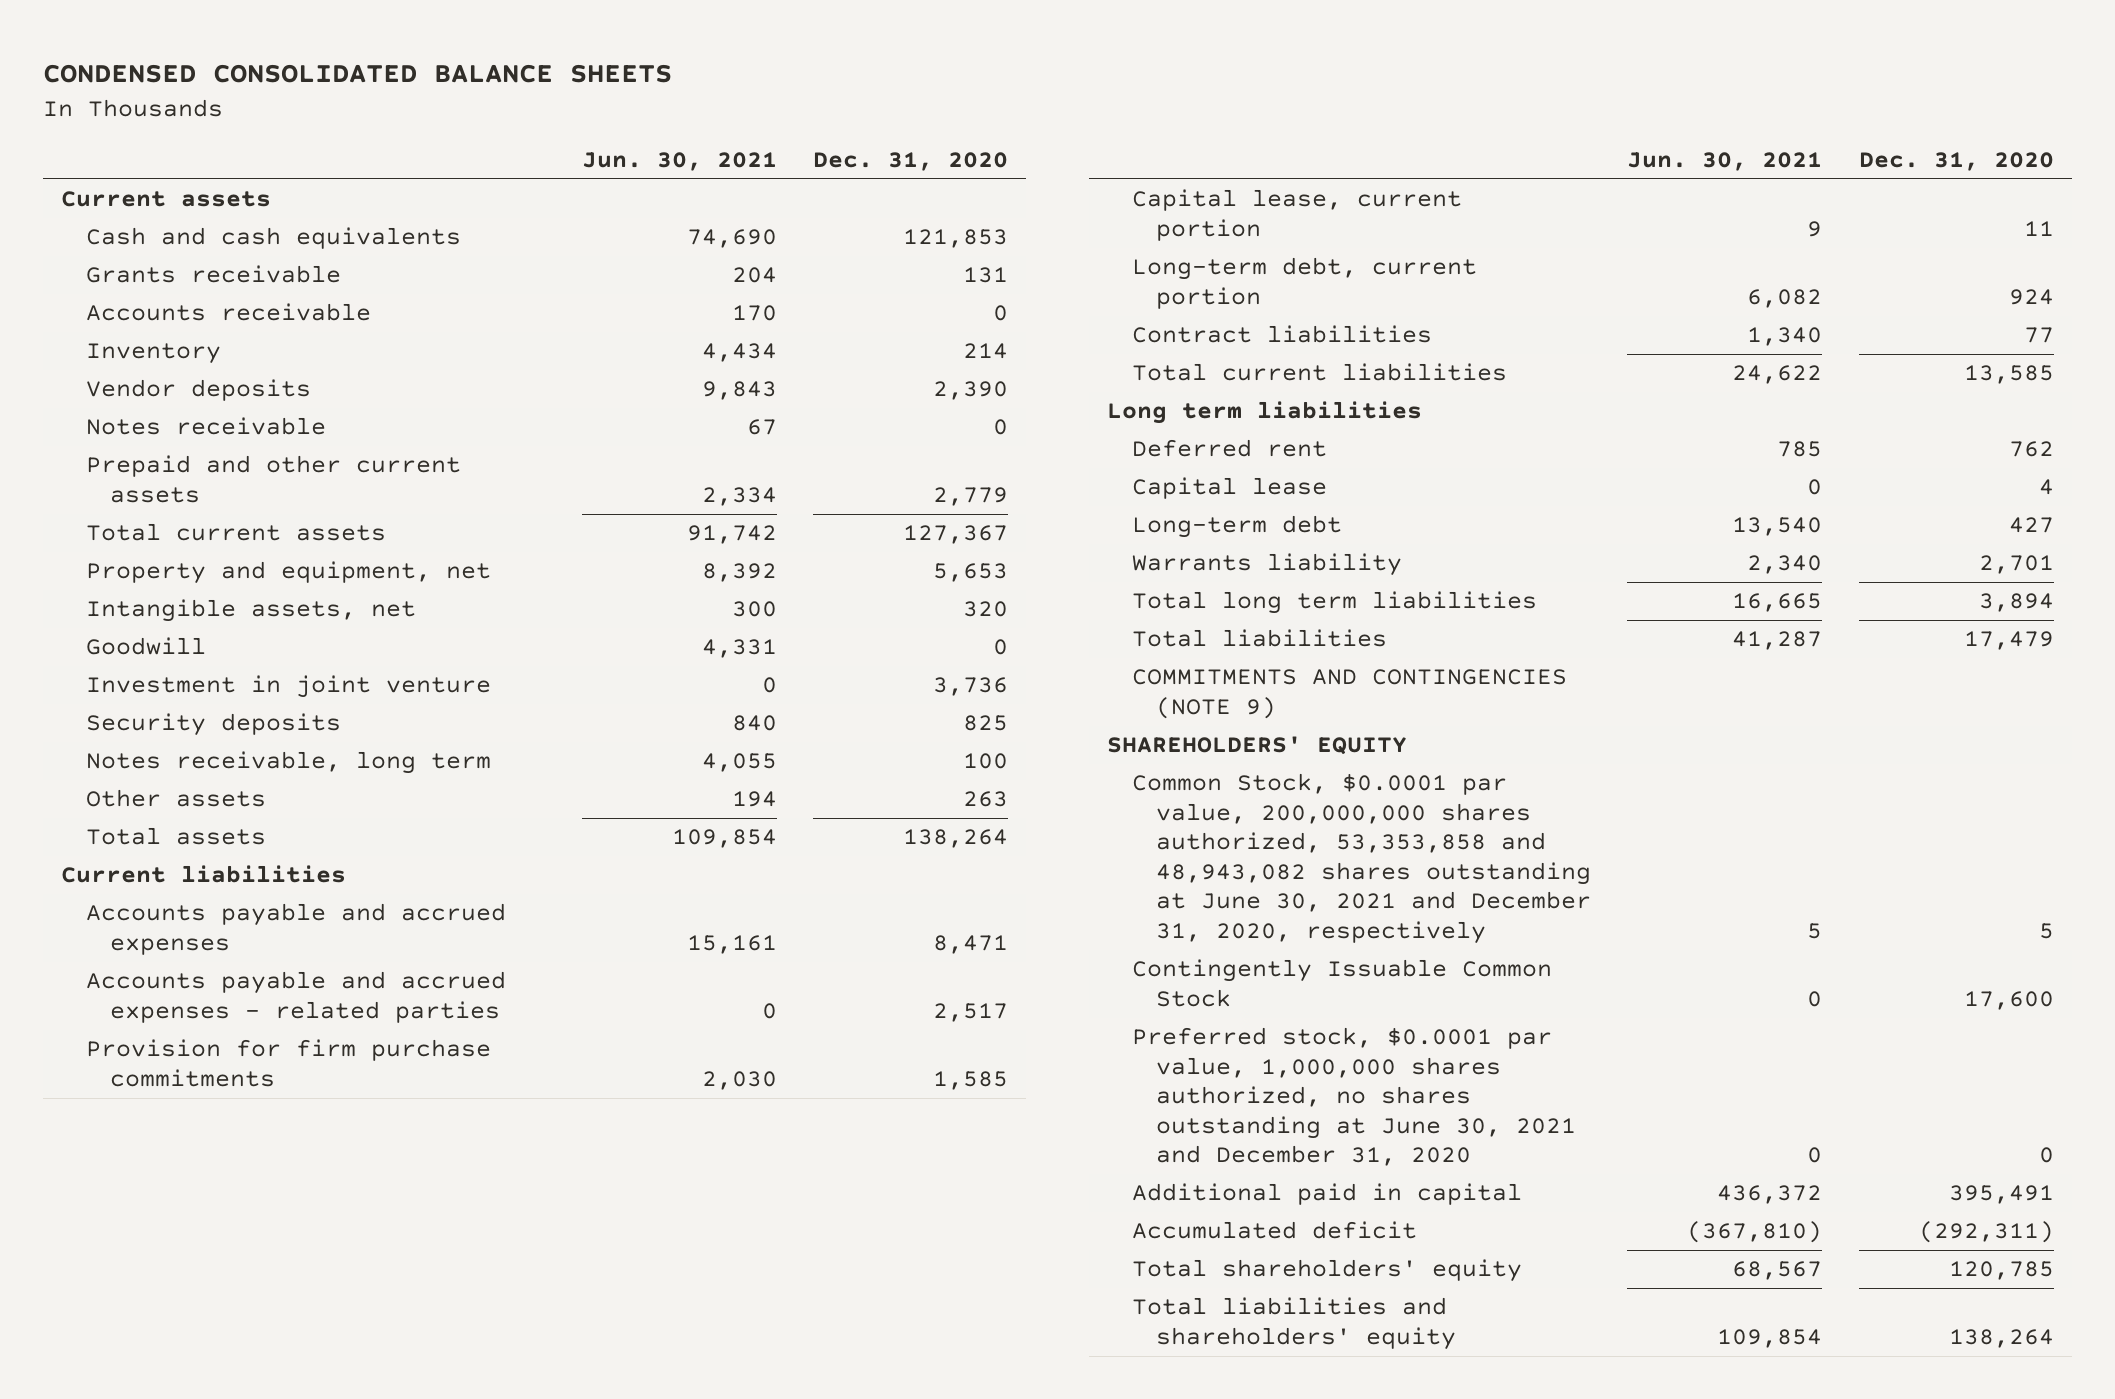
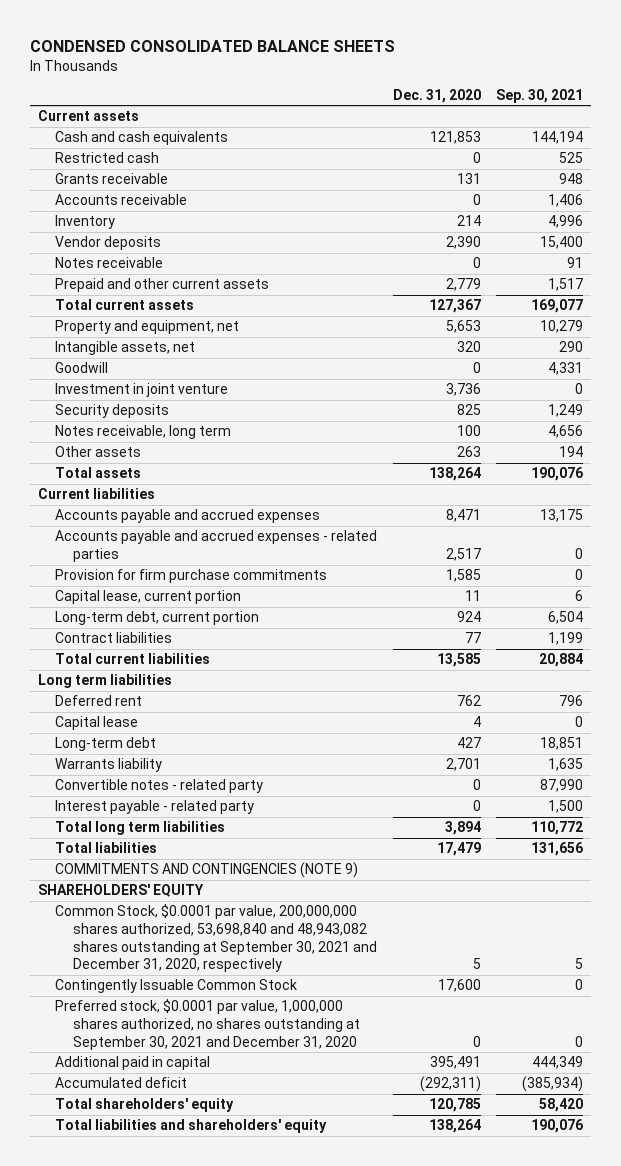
[581,152,777,172] Jun. 30, 2021 -> none
none -> [496,88,584,103] Sep. 30, 2021
none -> [55,152,160,164] Restricted cash
none -> [55,779,264,794] Convertible notes - related party
none -> [55,800,255,815] Interest payable - related party
[1131,773,1592,944] Common Stock, $0.0001 par value, 200,000,000 shares authorized, 53,353,858 and 48,943,082 shares outstanding at June 30, 2021 and December 31, 2020, respectively -> [55,904,377,973] Common Stock, $0.0001 par value, 200,000,000 shares authorized, 53,698,840 and 48,943,082 shares outstanding at September 30, 2021 and December 31, 2020, respectively
[1131,1027,1577,1167] Preferred stock, $0.0001 par value, 1,000,000 shares authorized, no shares outstanding at June 30, 2021 and December 31, 2020 -> [55,999,360,1050] Preferred stock, $0.0001 par value, 1,000,000 shares authorized, no shares outstanding at September 30, 2021 and December 31, 2020

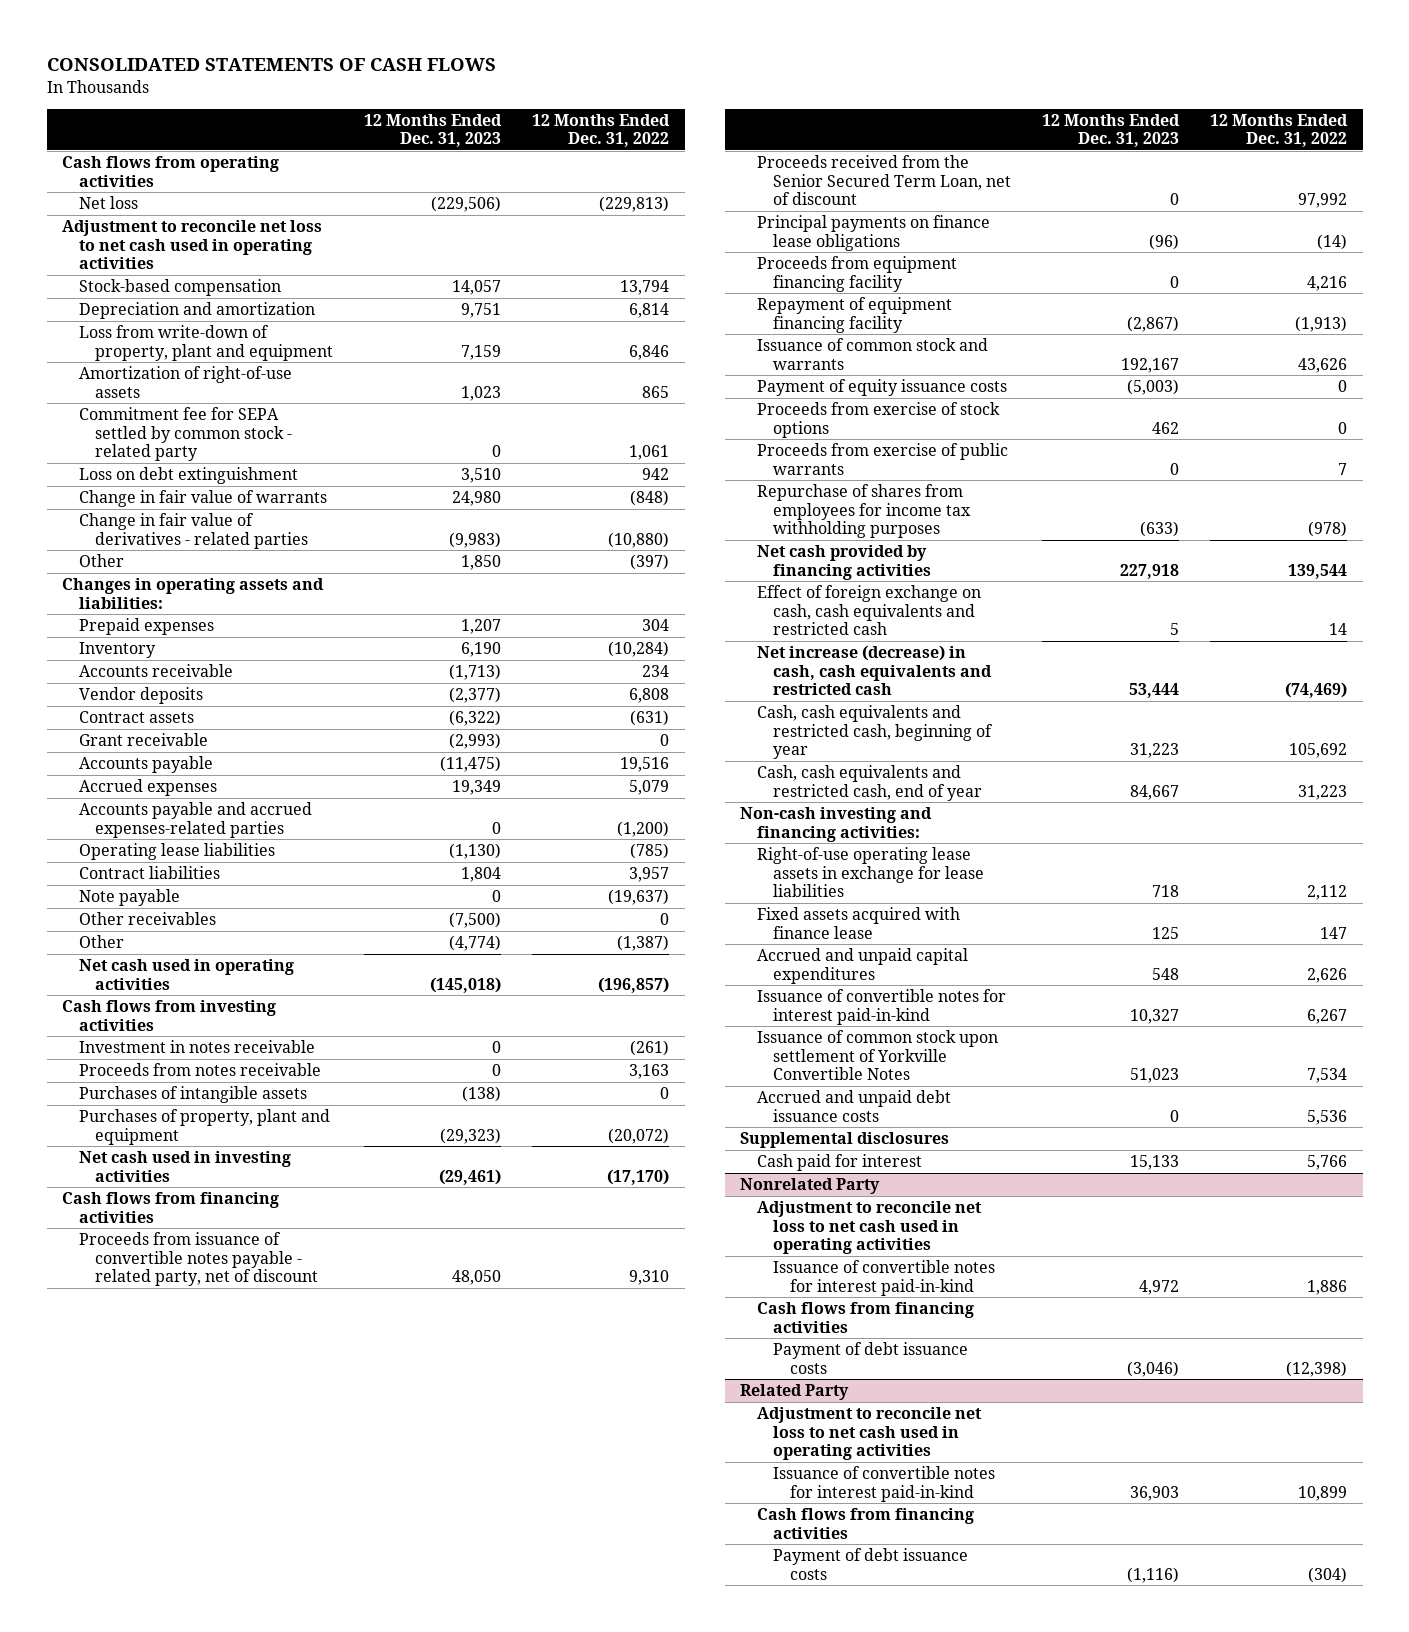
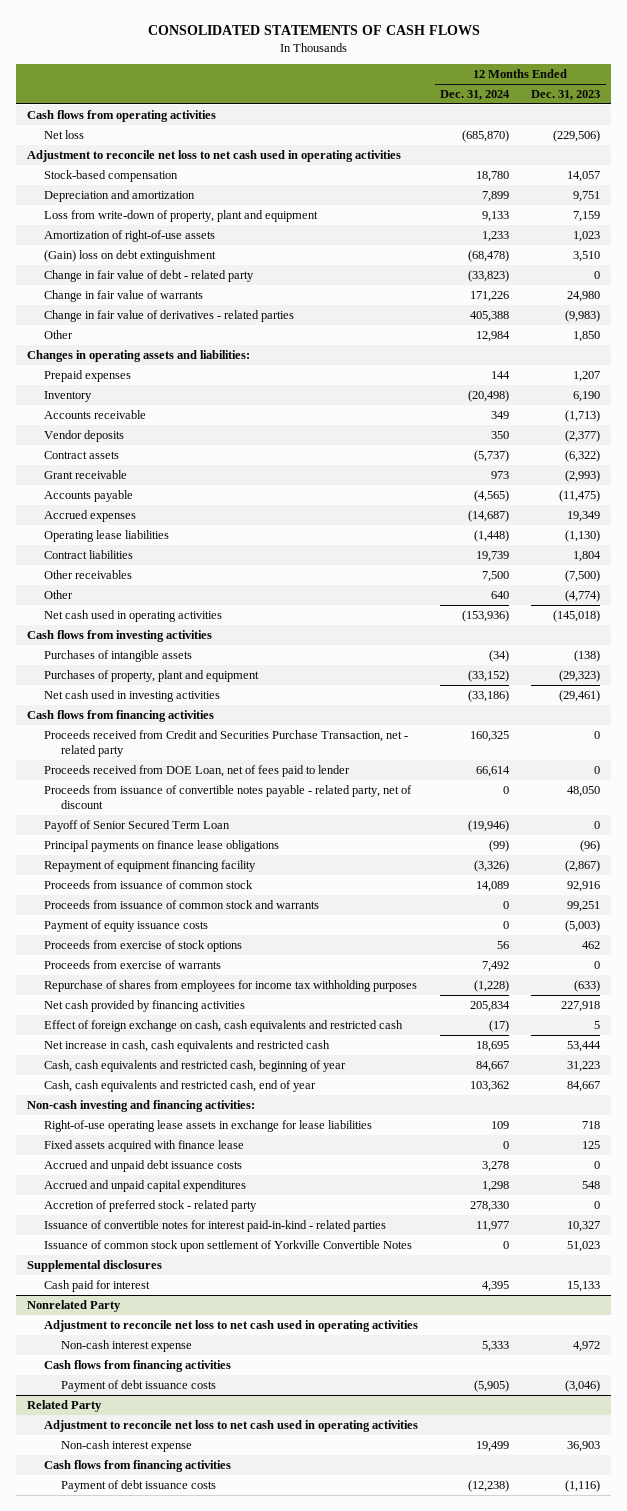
[532,113,671,148] 12 Months Ended Dec. 31, 2022 -> none
none -> [440,90,511,101] Dec. 31, 2024
[78,407,293,462] Commitment fee for SEPA settled by common stock - related party -> none
[78,467,298,485] Loss on debt extinguishment -> [44,249,217,262] (Gain) loss on debt extinguishment
none -> [44,269,255,282] Change in fair value of debt - related party
[78,802,312,838] Accounts payable and accrued expenses-related parties -> none
[78,889,180,907] Note payable -> none
[78,1040,315,1054] Investment in notes receivable -> none
[78,1063,321,1077] Proceeds from notes receivable -> none
none -> [44,729,409,757] Proceeds received from Credit and Securities Purchase Transaction, net - related party
none -> [44,764,351,777] Proceeds received from DOE Loan, net of fees paid to lender
[756,155,1012,206] Proceeds received from the Senior Secured Term Loan, net of discount -> none
none -> [44,819,231,832] Payoff of Senior Secured Term Loan
[756,256,957,292] Proceeds from equipment financing facility -> none
none -> [44,879,254,889] Proceeds from issuance of common stock
[756,338,988,370] Issuance of common stock and warrants -> [44,899,320,909] Proceeds from issuance of common stock and warrants
[1121,357,1180,373] 192,167 -> [567,900,601,912] 99,251
[756,443,1008,475] Proceeds from exercise of public warrants -> [44,959,222,969] Proceeds from exercise of warrants
[756,645,993,696] Net increase (decrease) in cash, cash equivalents and restricted cash -> [44,1039,331,1052] Net increase in cash, cash equivalents and restricted cash
[756,1090,951,1122] Accrued and unpaid debt issuance costs -> [44,1159,243,1172] Accrued and unpaid debt issuance costs
none -> [44,1199,258,1212] Accretion of preferred stock - related party
[756,989,1006,1025] Issuance of convertible notes for interest paid-in-kind -> [44,1219,387,1232] Issuance of convertible notes for interest paid-in-kind - related parties
[773,1260,996,1296] Issuance of convertible notes for interest paid-in-kind -> [60,1339,192,1352] Non-cash interest expense
[773,1466,996,1502] Issuance of convertible notes for interest paid-in-kind -> [60,1439,192,1452] Non-cash interest expense

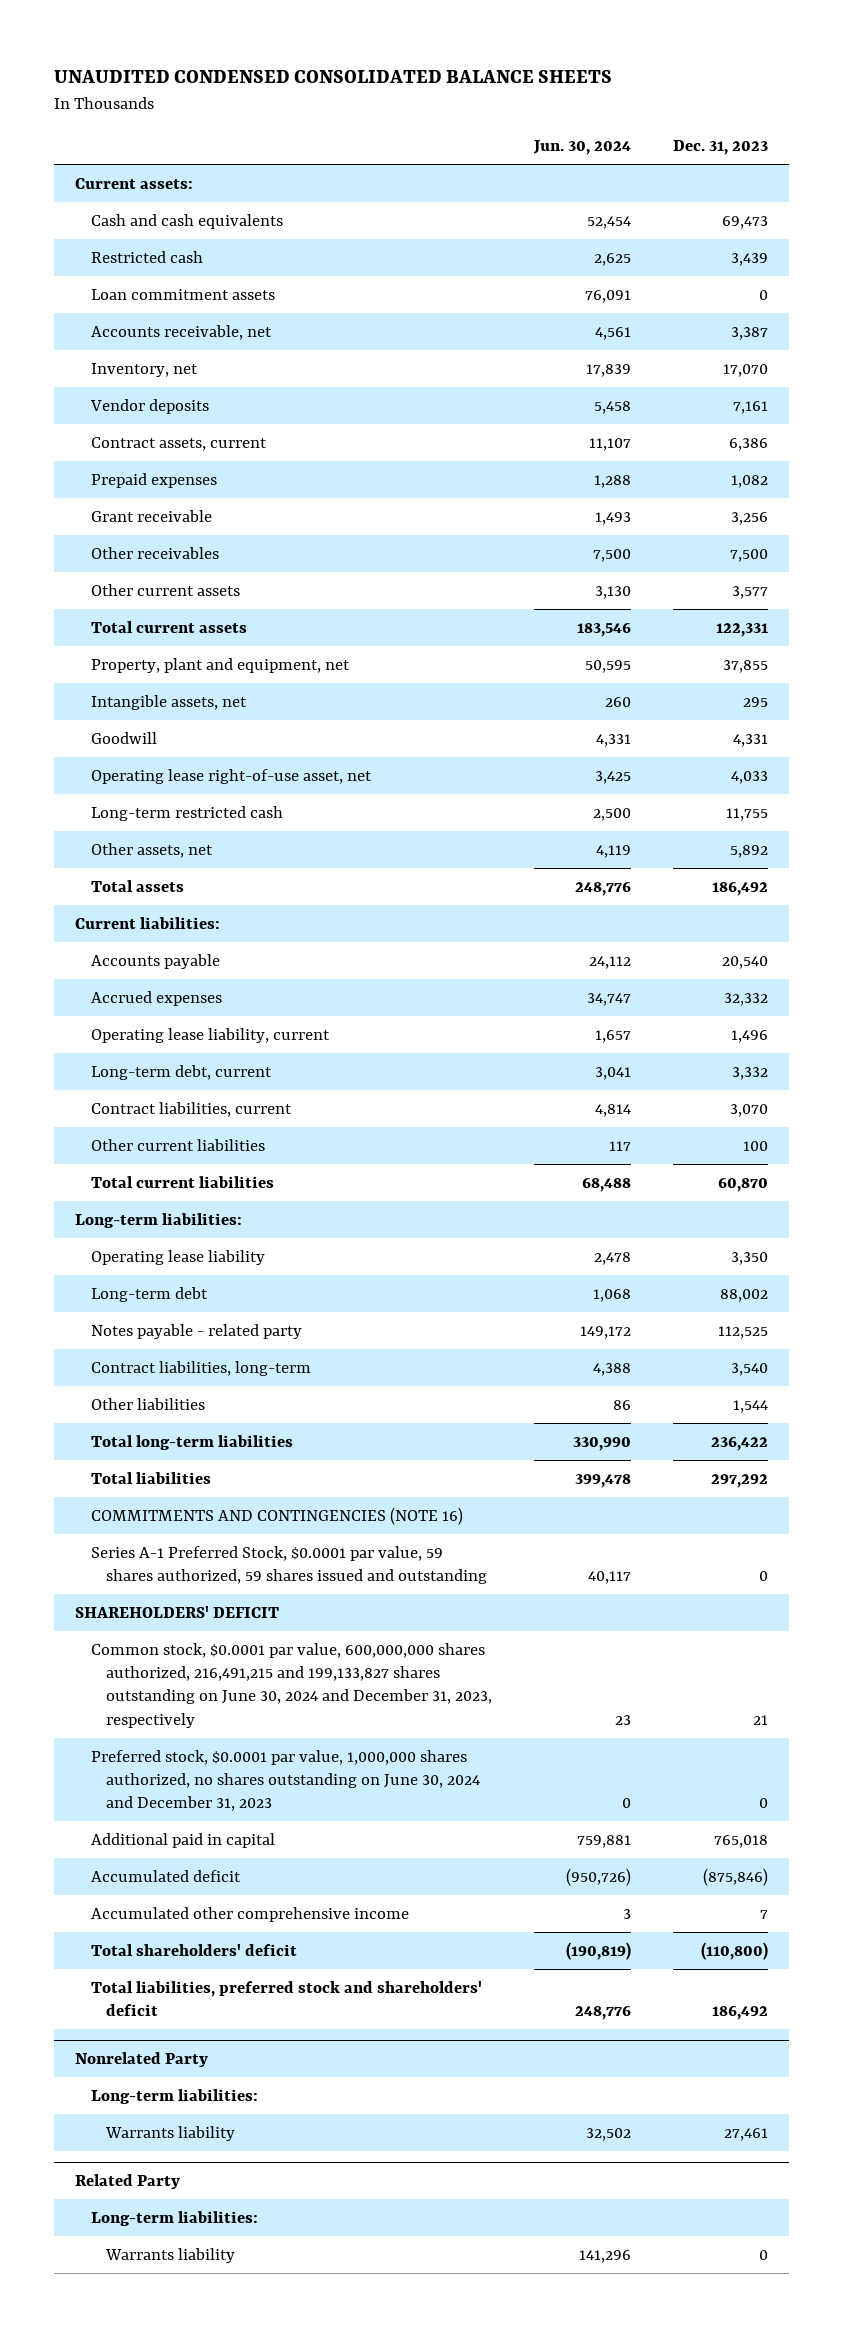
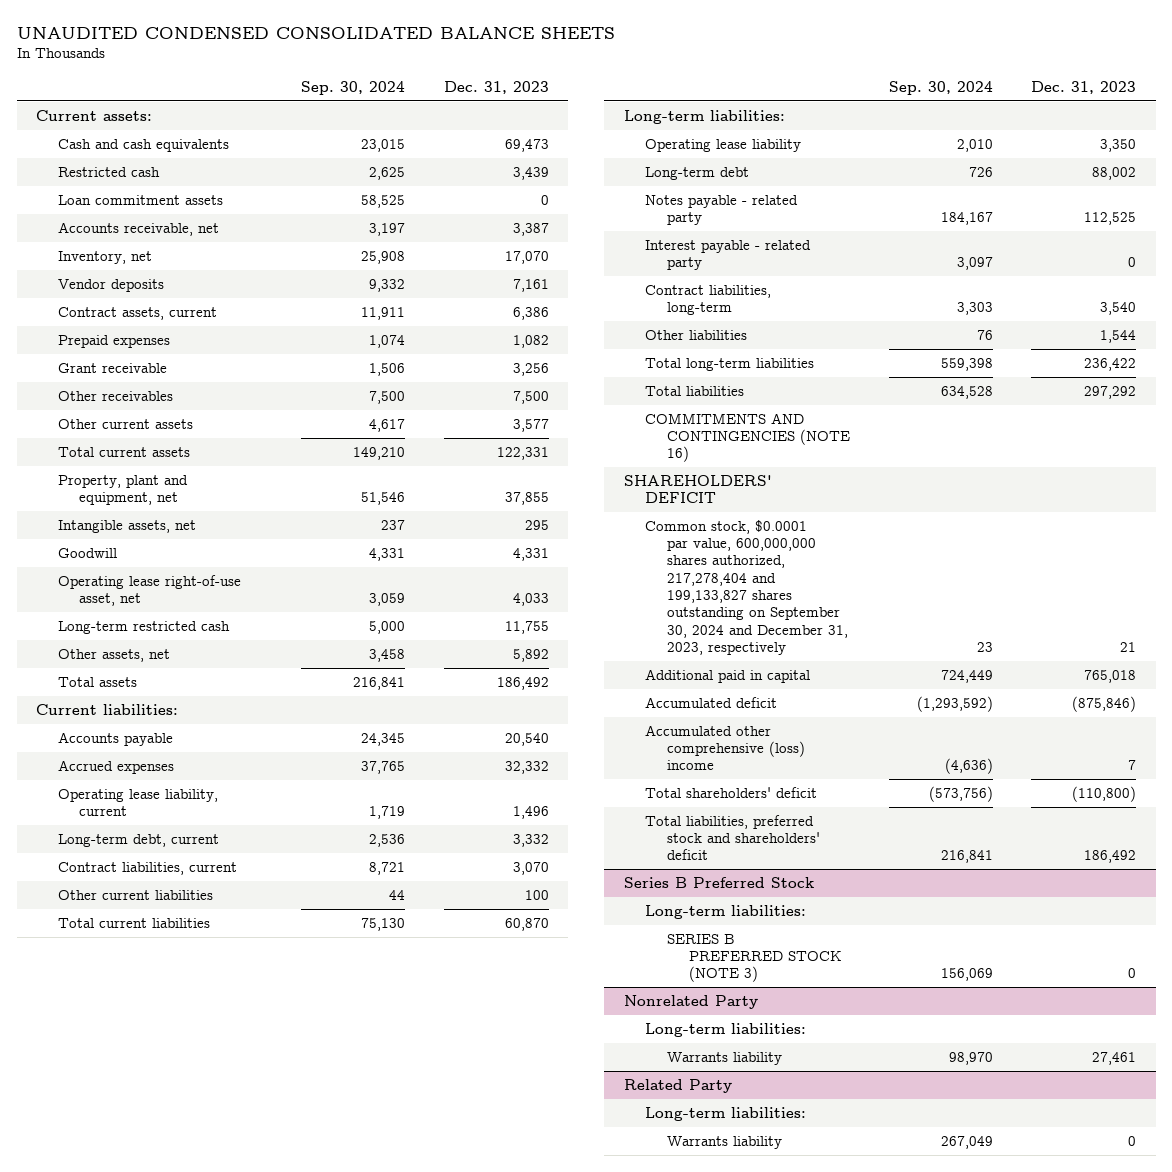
[532,140,631,156] Jun. 30, 2024 -> none
none -> [301,80,406,95] Sep. 30, 2024
none -> [645,239,812,271] Interest payable - related party
[90,1545,487,1585] Series A-1 Preferred Stock, $0.0001 par value, 59 shares authorized, 59 shares issued and outstanding -> none
[90,1749,480,1812] Preferred stock, $0.0001 par value, 1,000,000 shares authorized, no shares outstanding on June 30, 2024 and December 31, 2023 -> none
[90,1642,492,1728] Common stock, $0.0001 par value, 600,000,000 shares authorized, 216,491,215 and 199,133,827 shares outstanding on June 30, 2024 and December 31, 2023, respectively -> [645,519,849,656] Common stock, $0.0001 par value, 600,000,000 shares authorized, 217,278,404 and 199,133,827 shares outstanding on September 30, 2024 and December 31, 2023, respectively
[90,1906,409,1922] Accumulated other comprehensive income -> [645,724,806,771] Accumulated other comprehensive (loss) income
none -> [623,876,814,888] Series B Preferred Stock
none -> [645,904,807,919] Long-term liabilities:
none -> [667,933,842,983] SERIES B PREFERRED STOCK (NOTE 3)

